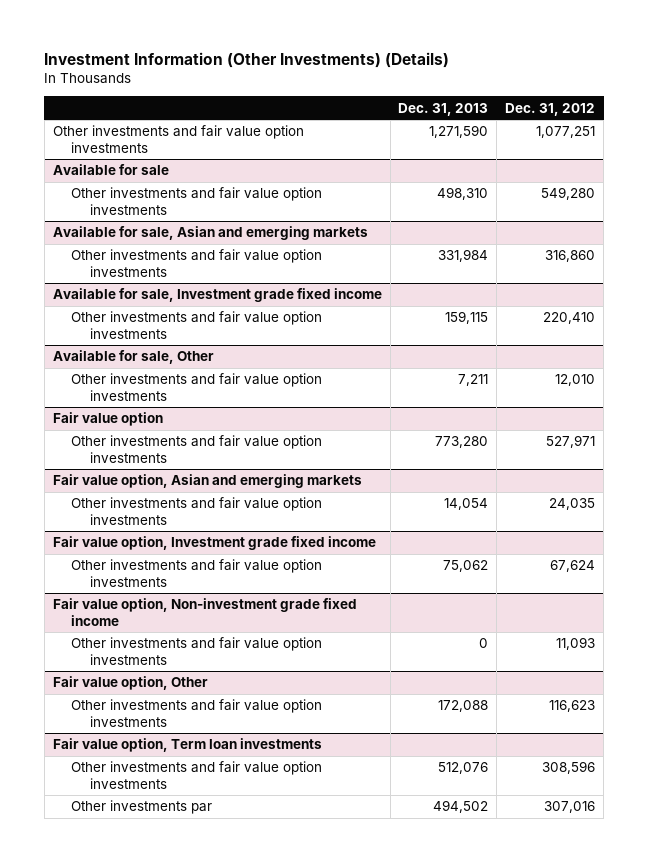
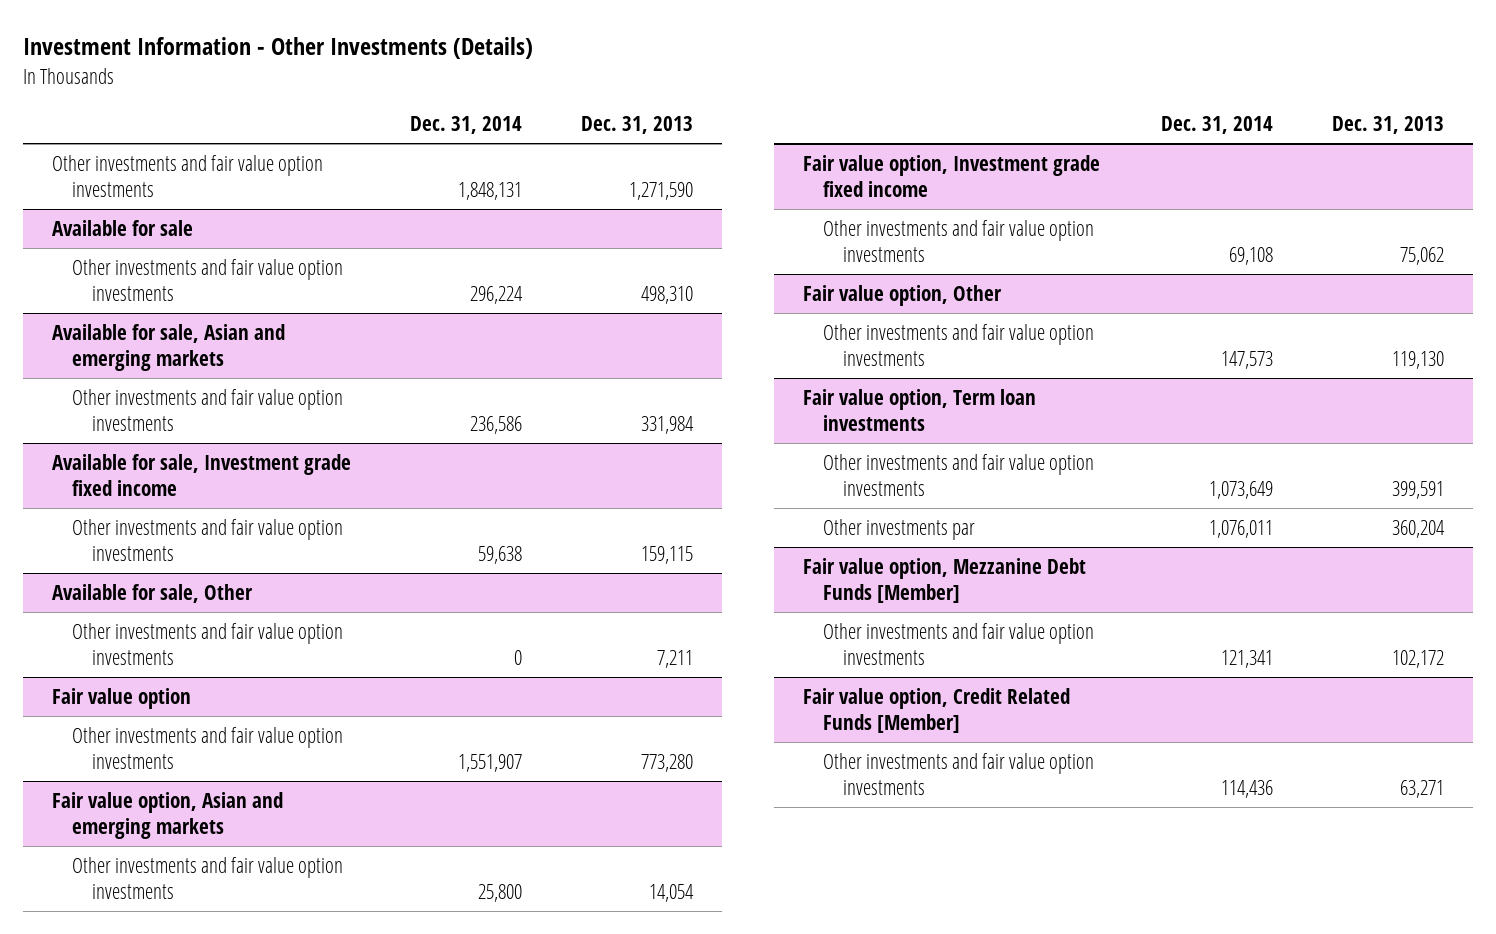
[44,51,450,68] Investment Information (Other Investments) (Details) -> [23,37,534,60] Investment Information - Other Investments (Details)
[505,102,596,116] Dec. 31, 2012 -> none
none -> [410,116,523,135] Dec. 31, 2014
[52,598,357,626] Fair value option, Non-investment grade fixed income -> none
[71,637,323,665] Other investments and fair value option investments -> none
[438,700,489,713] 172,088 -> [1391,351,1444,370] 119,130
[438,762,489,775] 512,076 -> [1391,481,1444,500] 399,591
[433,800,489,814] 494,502 -> [1391,519,1445,538] 360,204
none -> [803,557,1087,604] Fair value option, Mezzanine Debt Funds [Member]
none -> [823,622,1095,666] Other investments and fair value option investments
none -> [803,687,1071,734] Fair value option, Credit Related Funds [Member]
none -> [823,752,1095,796] Other investments and fair value option investments

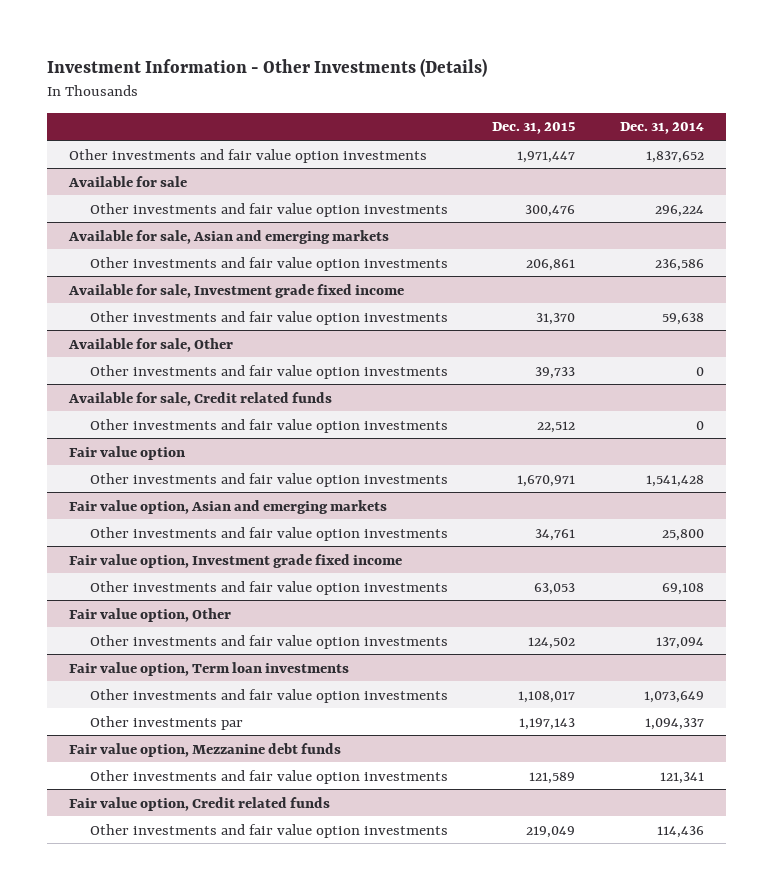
[580,116,693,135] Dec. 31, 2013 -> none
none -> [492,122,576,135] Dec. 31, 2015
[458,182,523,201] 1,848,131 -> [645,150,704,163] 1,837,652
none -> [68,391,333,406] Available for sale, Credit related funds
none -> [89,418,448,433] Other investments and fair value option investments
[458,754,523,773] 1,551,907 -> [645,474,704,487] 1,541,428
[1221,351,1274,370] 147,573 -> [655,636,704,649] 137,094
[1209,519,1274,538] 1,076,011 -> [644,717,704,730] 1,094,337
[803,557,1087,604] Fair value option, Mezzanine Debt Funds [Member] -> [69,742,342,757] Fair value option, Mezzanine debt funds
[803,687,1071,734] Fair value option, Credit Related Funds [Member] -> [69,796,331,811] Fair value option, Credit related funds

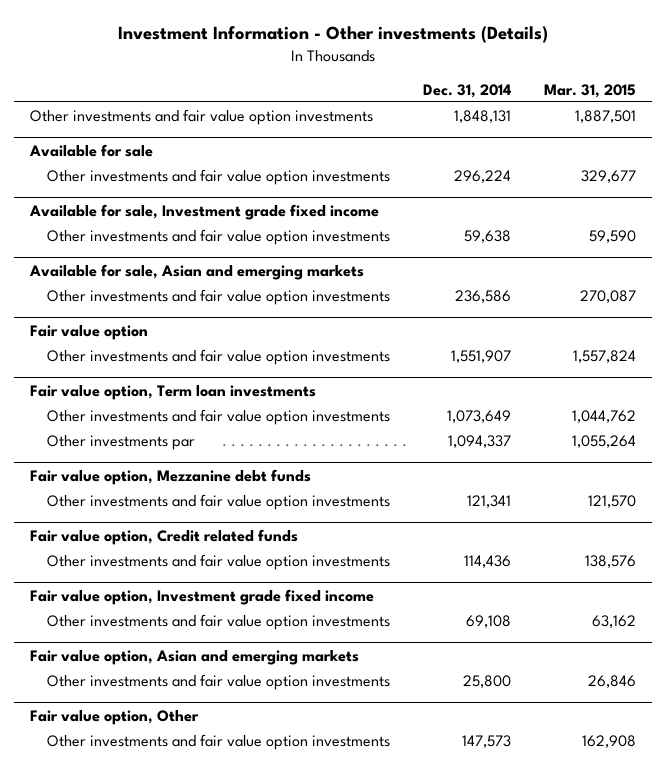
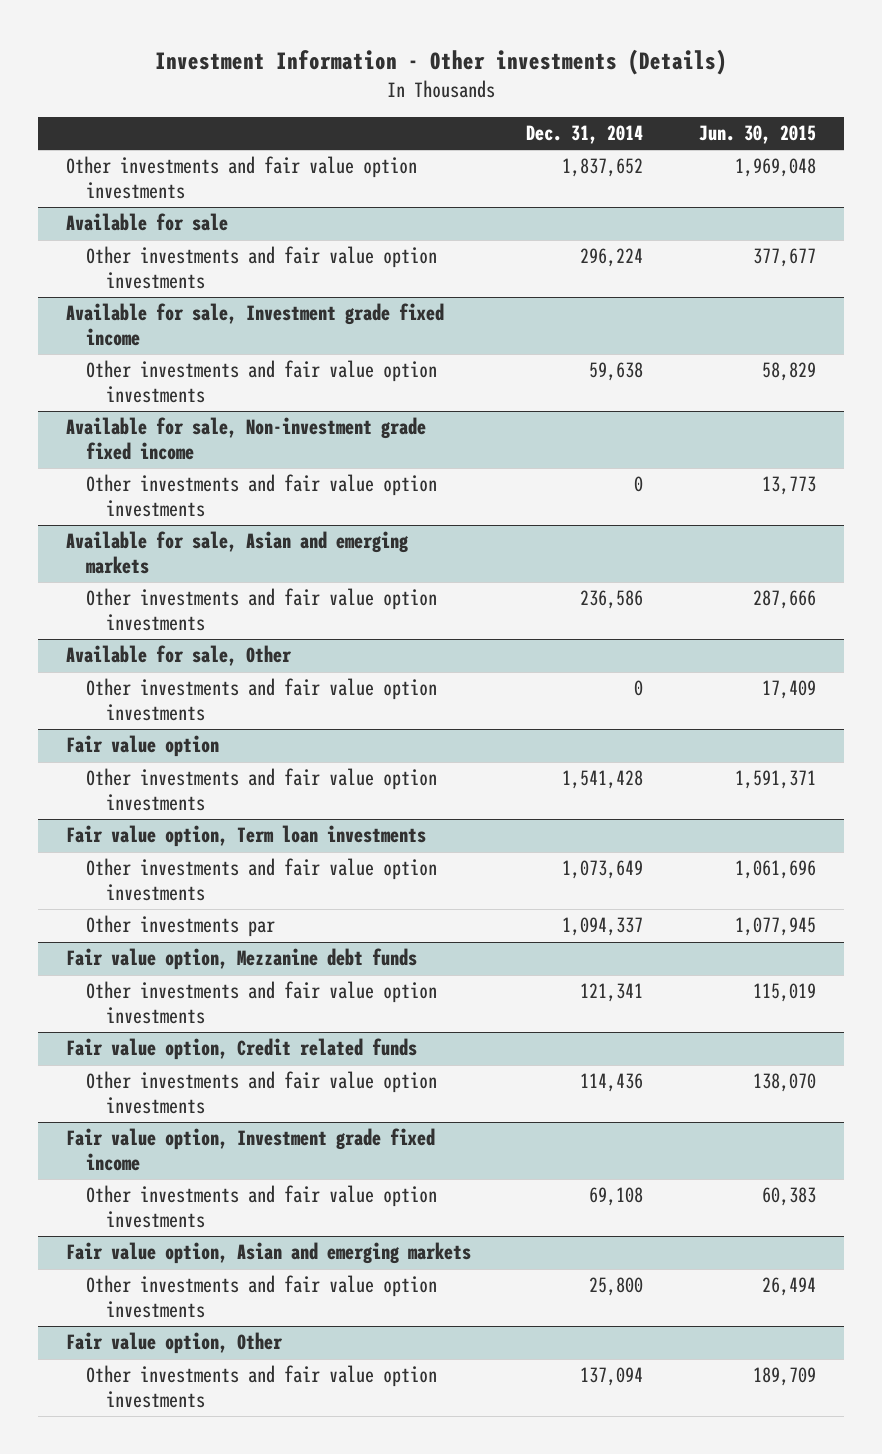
[543,83,636,98] Mar. 31, 2015 -> none
none -> [699,125,817,145] Jun. 30, 2015
[453,109,511,123] 1,848,131 -> [562,158,644,178] 1,837,652
none -> [65,417,426,460] Available for sale, Non-investment grade fixed income
none -> [85,474,437,517] Other investments and fair value option investments
none -> [65,645,292,667] Available for sale, Other
none -> [85,678,437,721] Other investments and fair value option investments
[450,349,511,363] 1,551,907 -> [562,770,644,790] 1,541,428
[461,734,511,748] 147,573 -> [580,1367,644,1387] 137,094

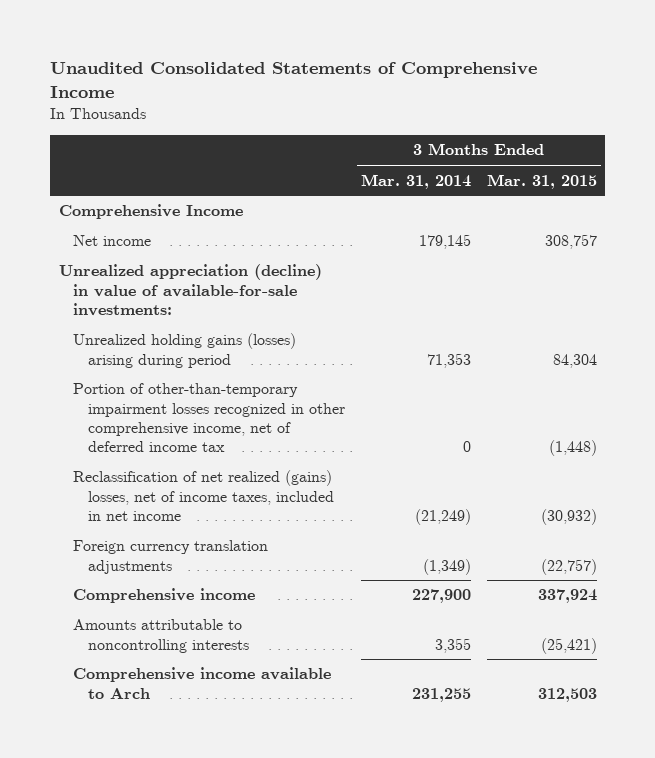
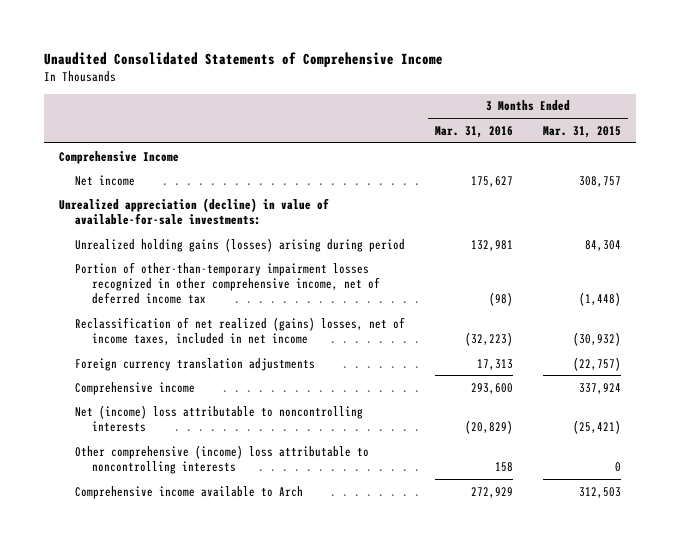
[360,173,471,189] Mar. 31, 2014 -> none
none -> [435,125,514,138] Mar. 31, 2016
[73,619,249,653] Amounts attributable to noncontrolling interests -> [75,404,364,432] Net (income) loss attributable to noncontrolling interests
none -> [75,444,370,474] Other comprehensive (income) loss attributable to noncontrolling interests

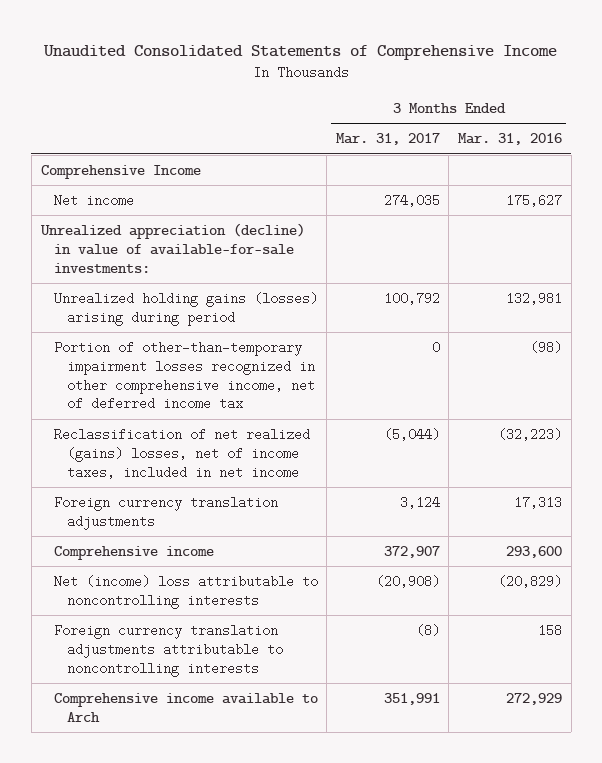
[542,125,621,138] Mar. 31, 2015 -> none
none -> [335,133,440,146] Mar. 31, 2017
[75,444,370,474] Other comprehensive (income) loss attributable to noncontrolling interests -> [53,623,283,677] Foreign currency translation adjustments attributable to noncontrolling interests

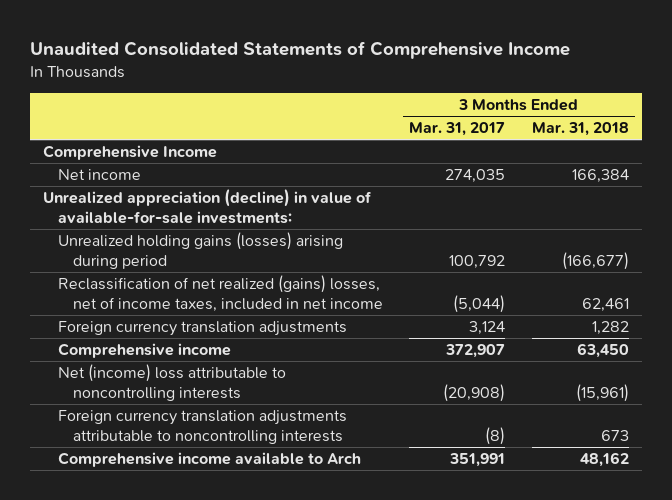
[457,133,562,146] Mar. 31, 2016 -> none
none -> [531,122,629,137] Mar. 31, 2018
[53,340,315,411] Portion of other-than-temporary impairment losses recognized in other comprehensive income, net of deferred income tax -> none

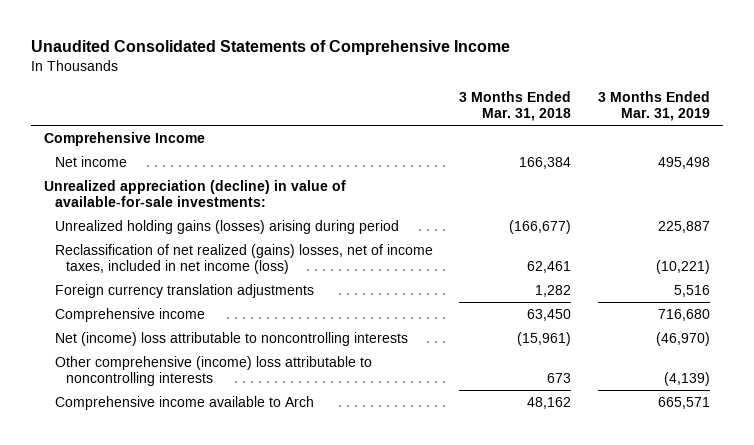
[409,122,506,137] Mar. 31, 2017 -> none
none -> [597,90,710,122] 3 Months Ended Mar. 31, 2019
[57,275,383,312] Reclassification of net realized (gains) losses, net of income taxes, included in net income -> [54,243,433,274] Reclassification of net realized (gains) losses, net of income taxes, included in net income (loss)
[57,410,347,444] Foreign currency translation adjustments attributable to noncontrolling interests -> [54,355,372,386] Other comprehensive (income) loss attributable to noncontrolling interests

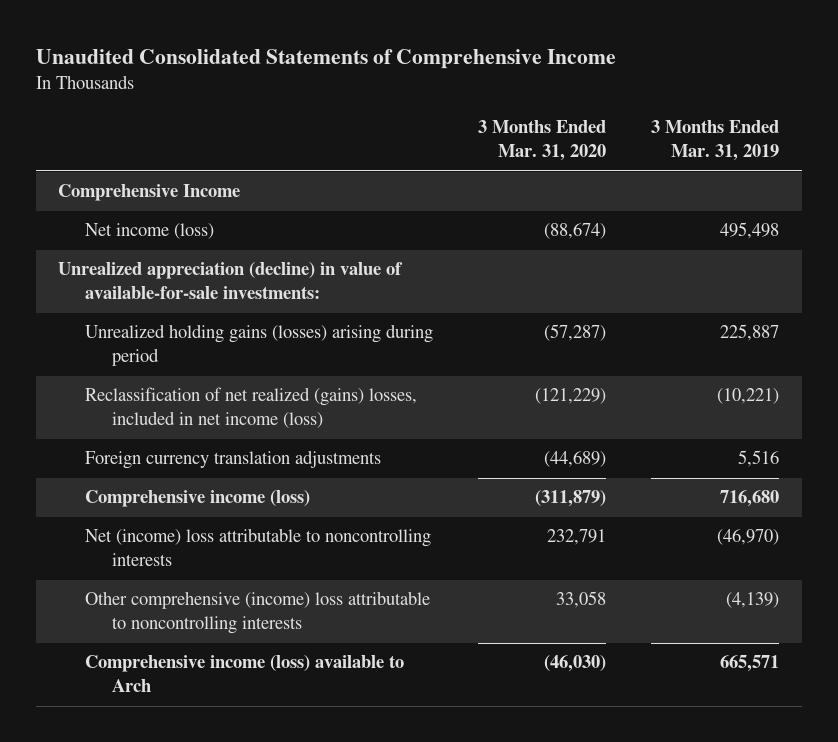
[459,90,572,122] 3 Months Ended Mar. 31, 2018 -> none
none -> [478,120,607,162] 3 Months Ended Mar. 31, 2020
[54,155,127,167] Net income -> [85,223,215,240] Net income (loss)
[54,243,433,274] Reclassification of net realized (gains) losses, net of income taxes, included in net income (loss) -> [85,387,418,429] Reclassification of net realized (gains) losses, included in net income (loss)
[54,307,205,322] Comprehensive income -> [85,490,311,508] Comprehensive income (loss)
[54,395,314,410] Comprehensive income available to Arch -> [85,655,405,693] Comprehensive income (loss) available to Arch

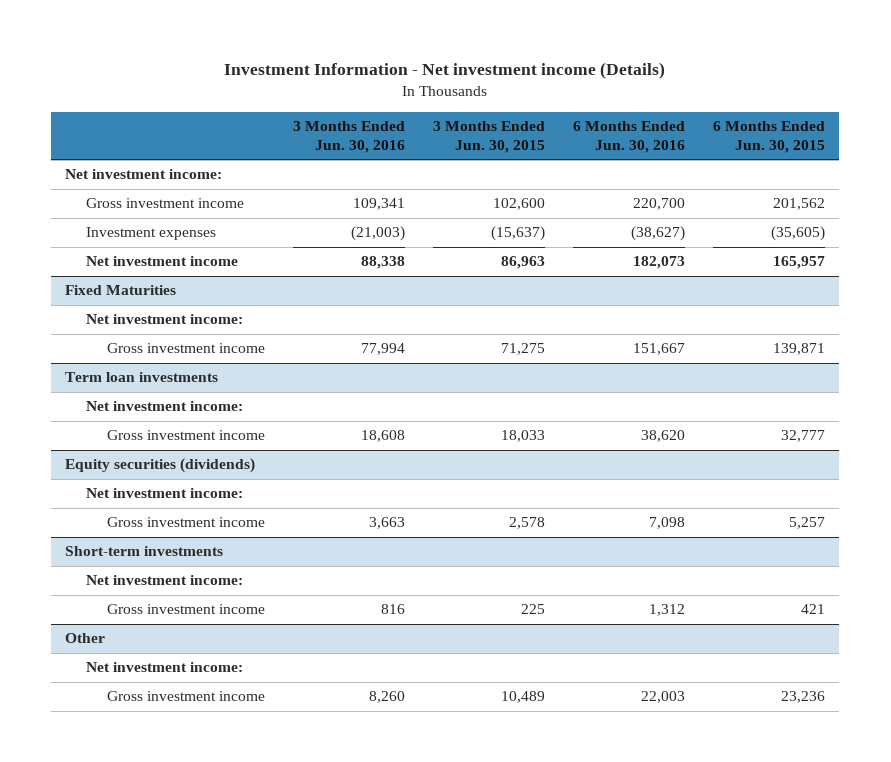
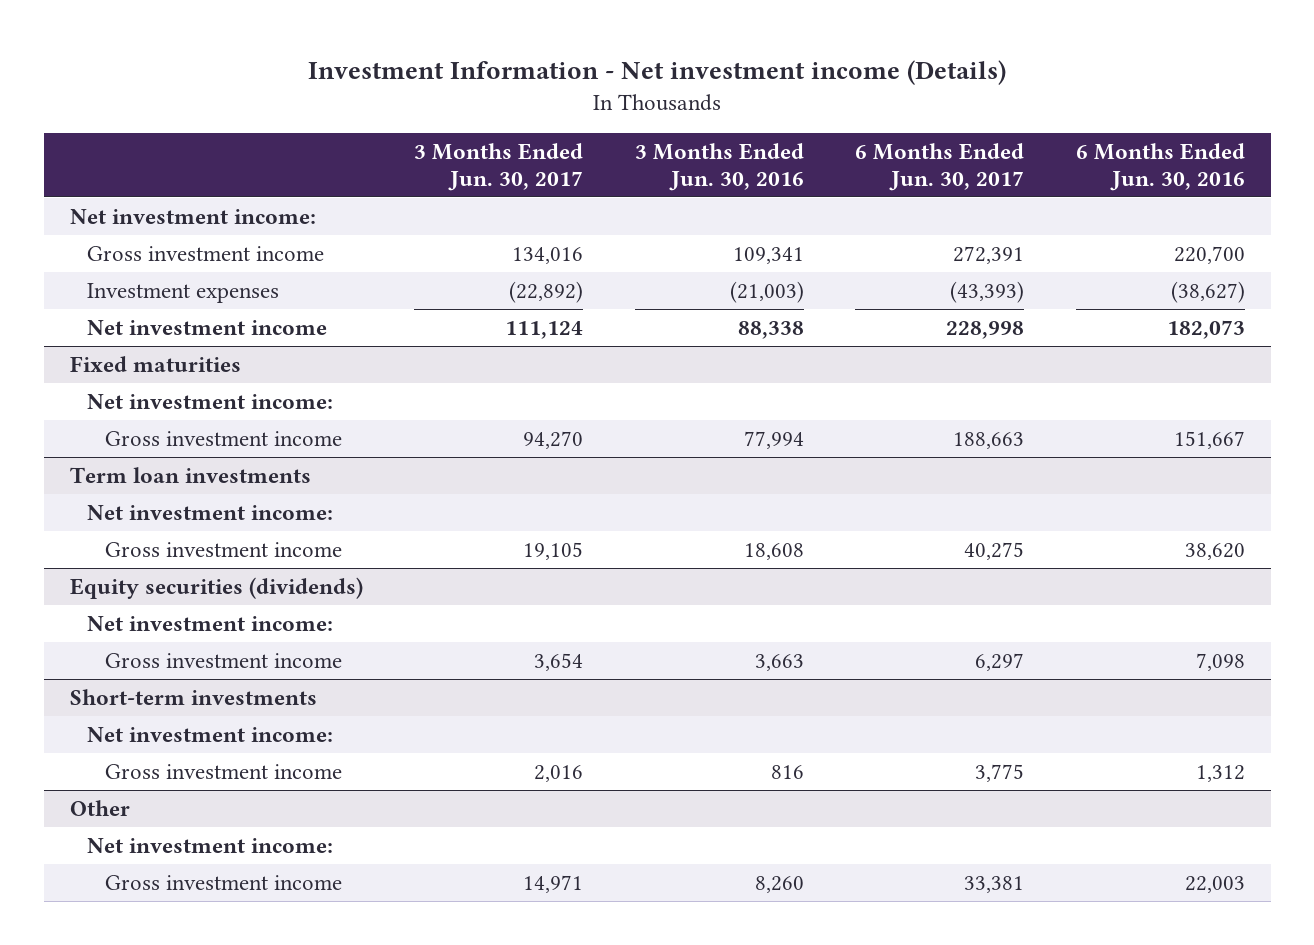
[433,121,546,153] 3 Months Ended Jun. 30, 2015 -> none
[713,121,826,153] 6 Months Ended Jun. 30, 2015 -> none
none -> [414,143,584,191] 3 Months Ended Jun. 30, 2017
none -> [855,143,1025,191] 6 Months Ended Jun. 30, 2017
[65,285,177,296] Fixed Maturities -> [69,356,241,373] Fixed maturities

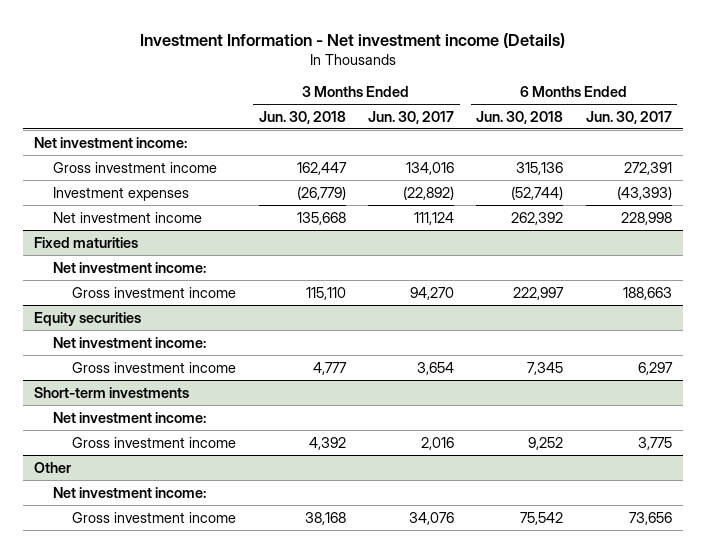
[634,143,804,191] 3 Months Ended Jun. 30, 2016 -> none
[1075,143,1245,191] 6 Months Ended Jun. 30, 2016 -> none
none -> [258,110,346,124] Jun. 30, 2018
none -> [476,110,564,124] Jun. 30, 2018
[69,467,311,484] Term loan investments -> none
[87,505,334,521] Net investment income: -> none
[105,542,343,558] Gross investment income -> none
[69,577,363,600] Equity securities (dividends) -> [34,311,142,326] Equity securities
[523,875,584,894] 14,971 -> [408,511,454,525] 34,076
[964,876,1025,894] 33,381 -> [628,511,672,525] 73,656

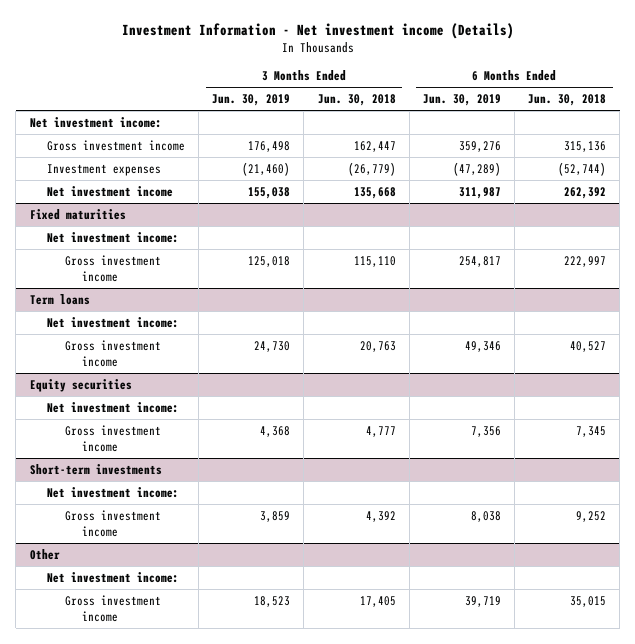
[367,110,454,124] Jun. 30, 2017 -> none
[585,110,672,124] Jun. 30, 2017 -> none
none -> [212,94,291,107] Jun. 30, 2019
none -> [422,94,501,107] Jun. 30, 2019
none -> [29,293,90,305] Term loans
none -> [47,316,180,328] Net investment income:
none -> [64,339,161,367] Gross investment income
[304,511,346,525] 38,168 -> [359,595,396,607] 17,405
[520,511,564,525] 75,542 -> [569,595,606,607] 35,015

